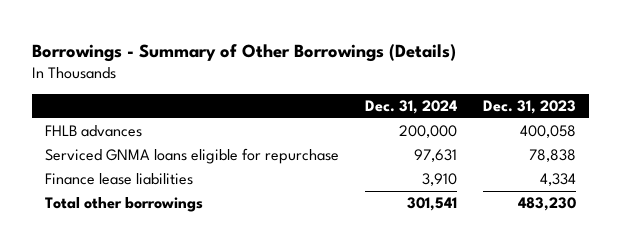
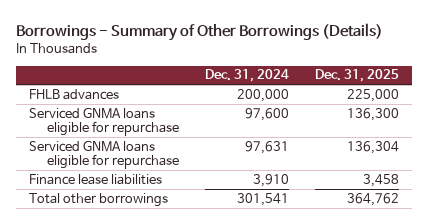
[483,100,577,115] Dec. 31, 2023 -> none
none -> [315,69,400,83] Dec. 31, 2025
none -> [29,106,180,137] Serviced GNMA loans eligible for repurchase

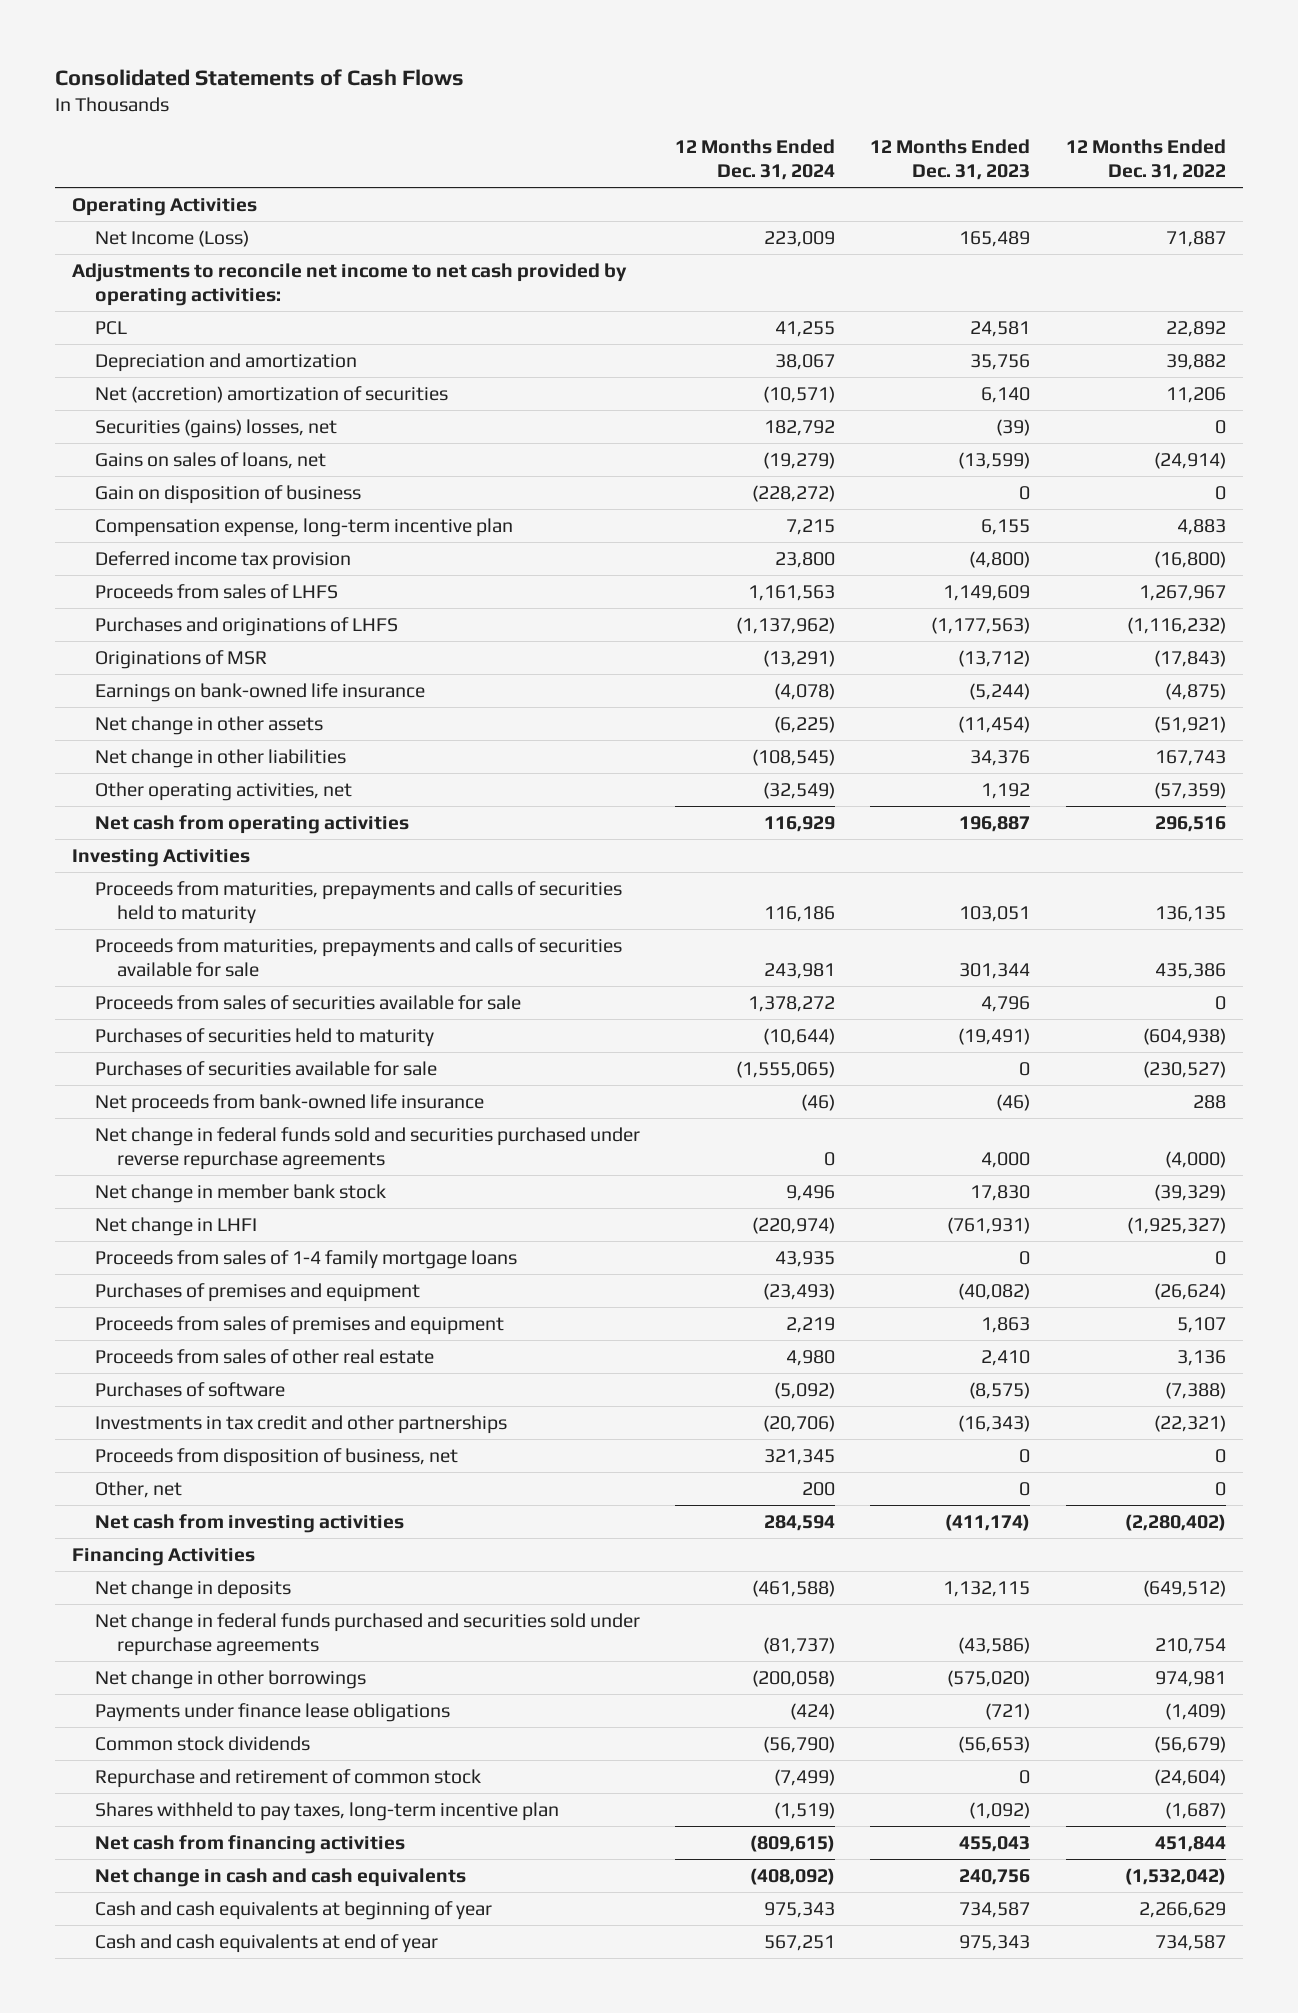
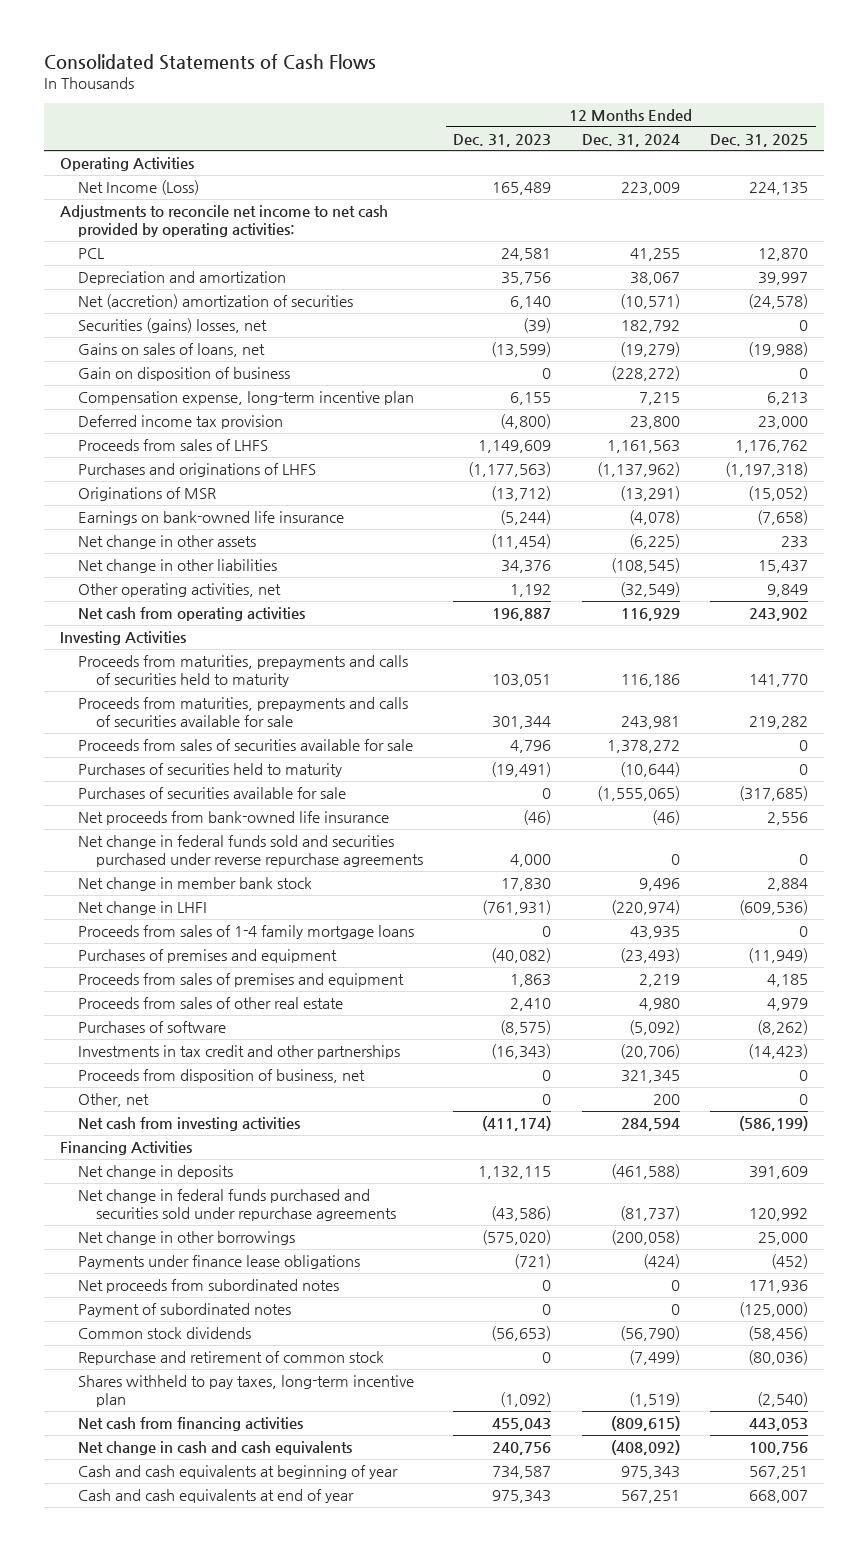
[1065,138,1226,181] 12 Months Ended Dec. 31, 2022 -> none
none -> [710,133,809,147] Dec. 31, 2025
none -> [77,1279,339,1294] Net proceeds from subordinated notes
none -> [77,1303,291,1318] Payment of subordinated notes

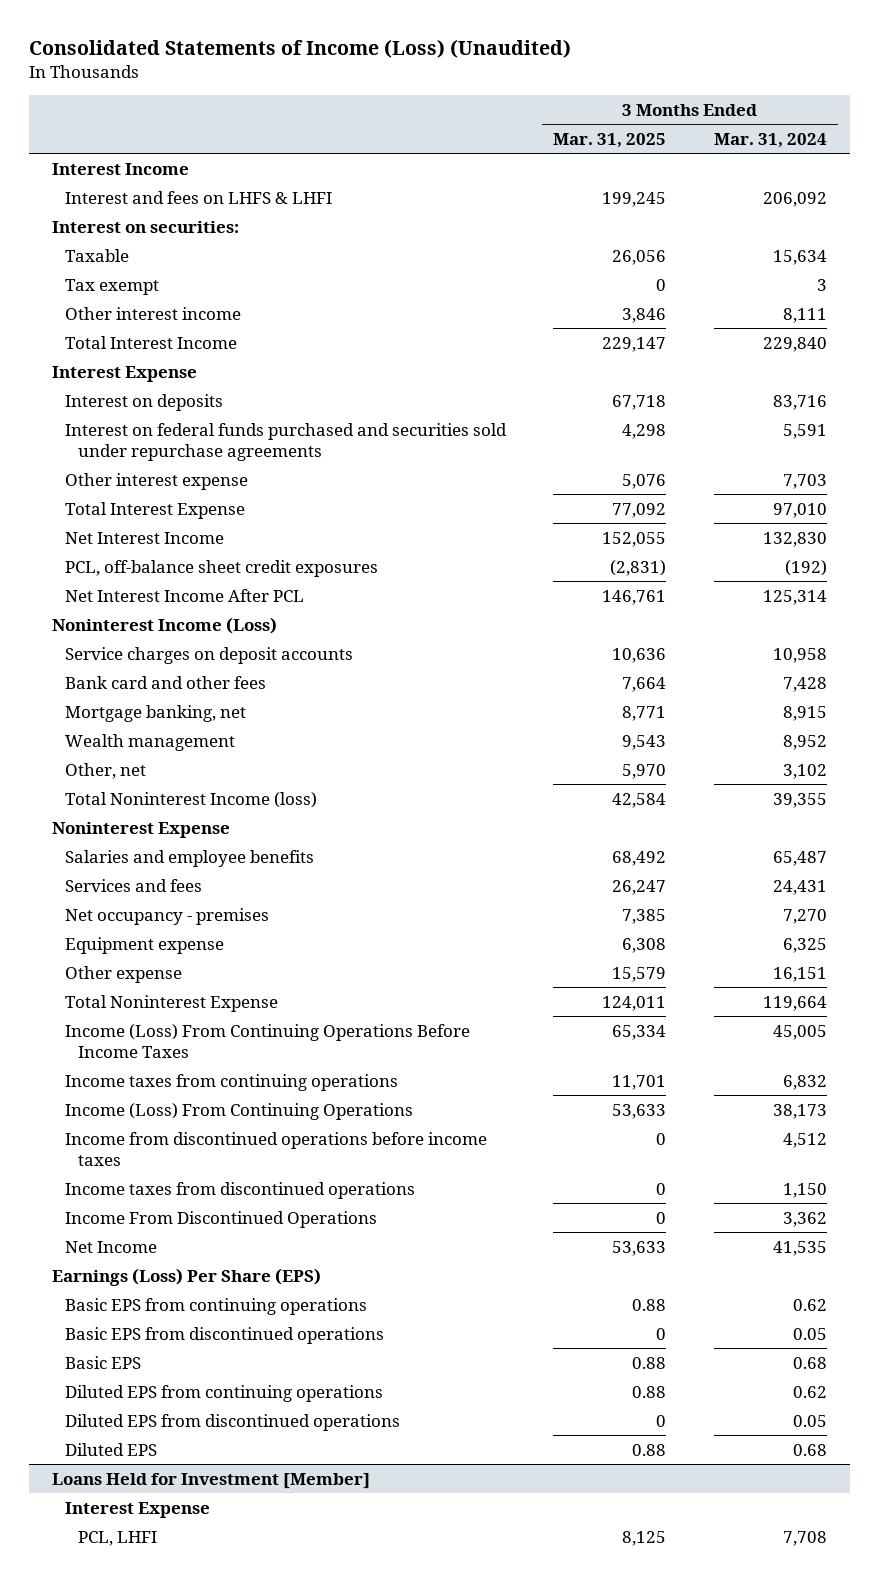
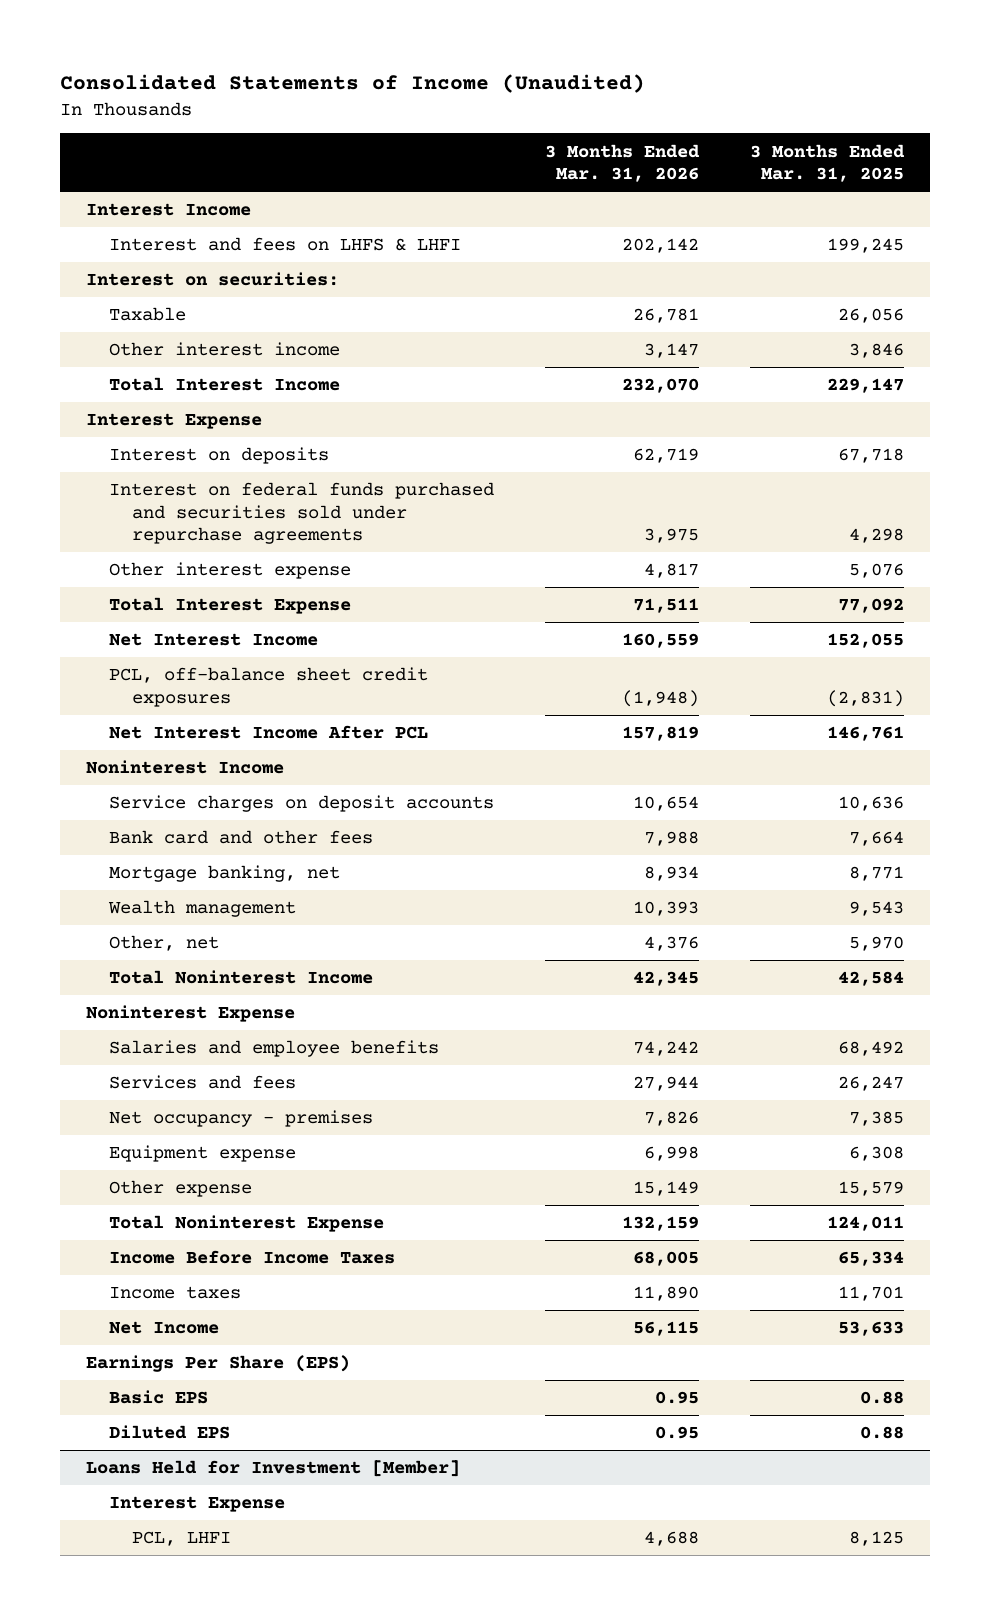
[28,39,571,59] Consolidated Statements of Income (Loss) (Unaudited) -> [60,74,646,94] Consolidated Statements of Income (Unaudited)
[713,132,827,148] Mar. 31, 2024 -> none
none -> [544,143,700,183] 3 Months Ended Mar. 31, 2026
[65,278,160,295] Tax exempt -> none
[52,616,278,634] Noninterest Income (Loss) -> [85,760,284,775] Noninterest Income
[65,791,318,808] Total Noninterest Income (loss) -> [108,970,373,985] Total Noninterest Income
[65,1102,414,1120] Income (Loss) From Continuing Operations -> none
[65,1131,488,1167] Income from discontinued operations before income taxes -> none
[65,1181,416,1199] Income taxes from discontinued operations -> none
[65,1210,378,1228] Income From Discontinued Operations -> none
[65,1023,471,1059] Income (Loss) From Continuing Operations Before Income Taxes -> [108,1250,395,1265] Income Before Income Taxes
[65,1073,399,1091] Income taxes from continuing operations -> [108,1286,241,1300] Income taxes
[65,1297,368,1315] Basic EPS from continuing operations -> none
[65,1326,385,1344] Basic EPS from discontinued operations -> none
[52,1267,322,1286] Earnings (Loss) Per Share (EPS) -> [85,1355,350,1373] Earnings Per Share (EPS)
[65,1384,384,1402] Diluted EPS from continuing operations -> none
[65,1413,401,1431] Diluted EPS from discontinued operations -> none

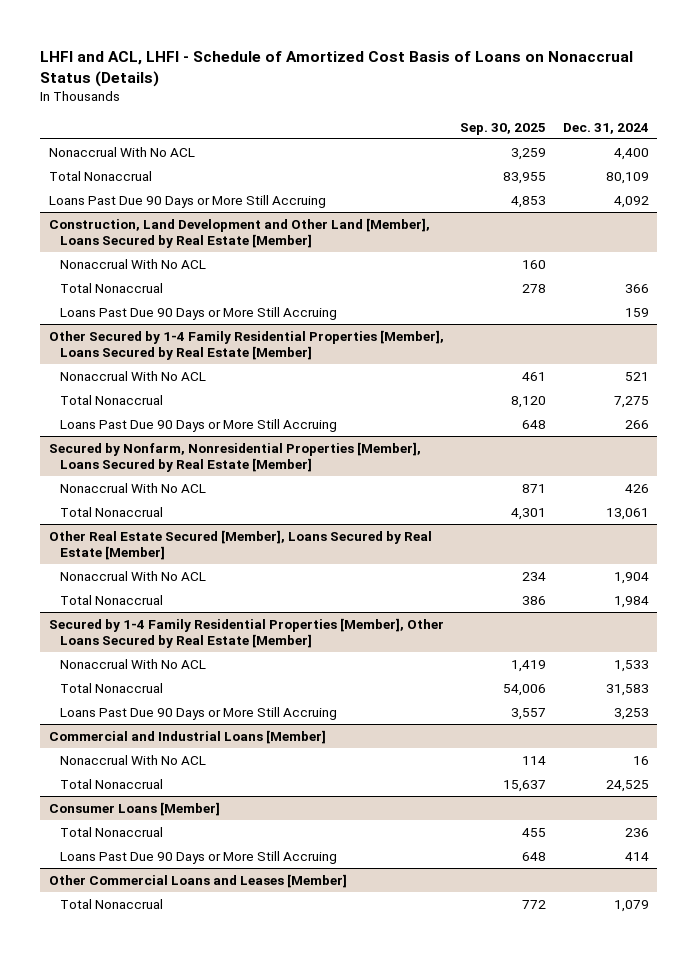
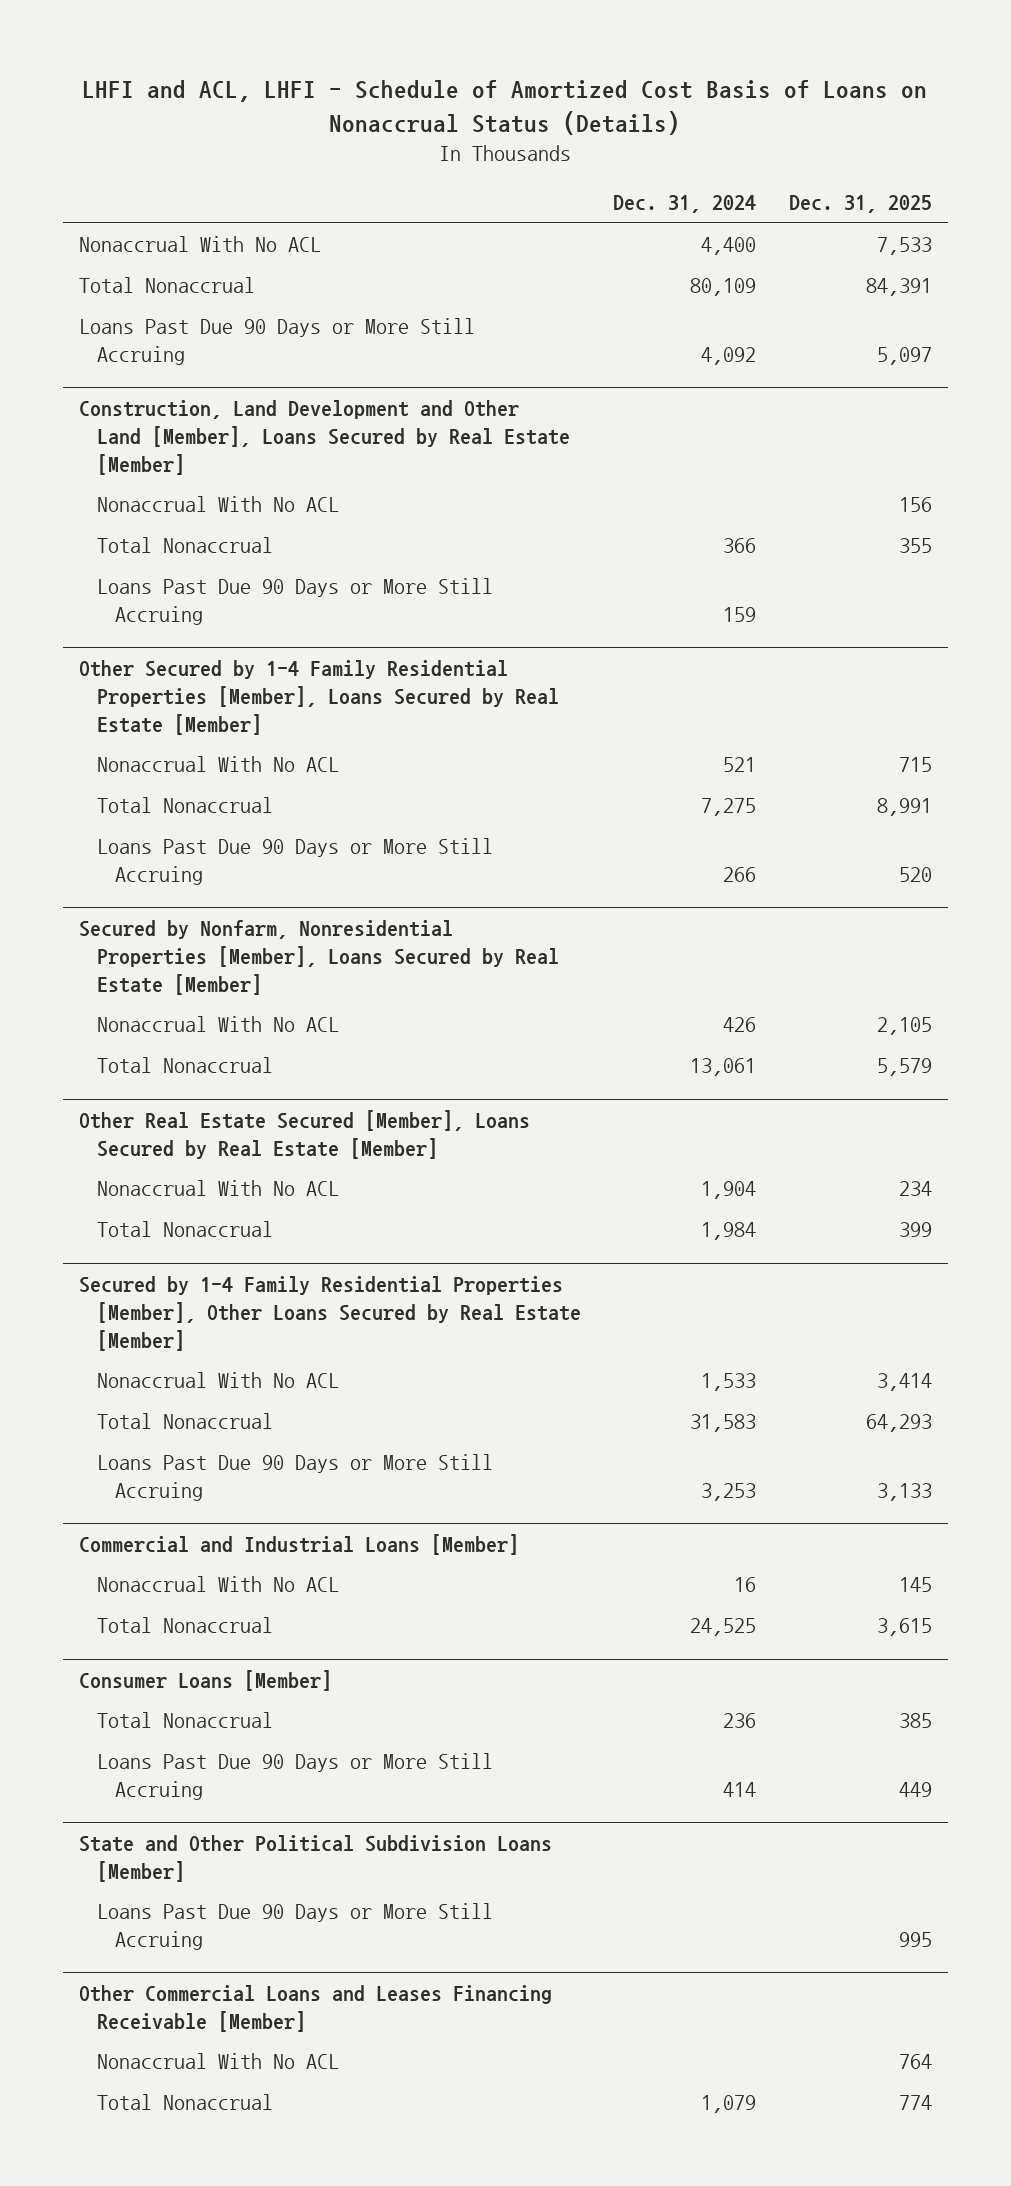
[460,122,547,135] Sep. 30, 2025 -> none
none -> [788,195,932,214] Dec. 31, 2025
none -> [79,1835,553,1882] State and Other Political Subdivision Loans [Member]
none -> [97,1903,494,1951] Loans Past Due 90 Days or More Still Accruing
[48,873,347,888] Other Commercial Loans and Leases [Member] -> [79,1985,553,2032] Other Commercial Loans and Leases Financing Receivable [Member]
none -> [97,2053,340,2070] Nonaccrual With No ACL

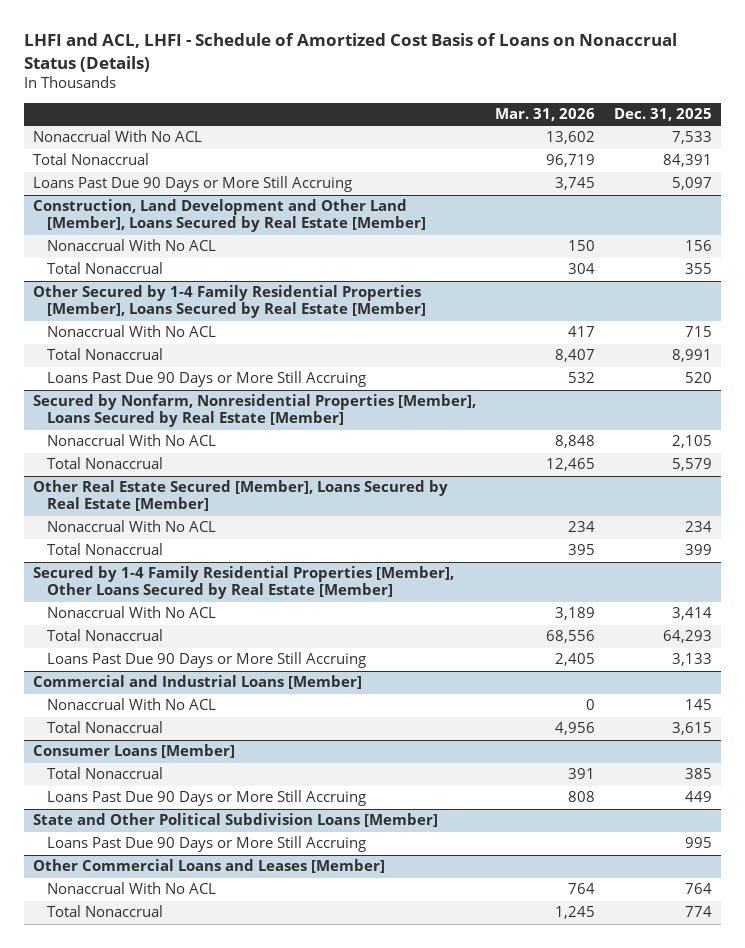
[613,195,757,214] Dec. 31, 2024 -> none
none -> [494,108,595,122] Mar. 31, 2026
[97,578,494,626] Loans Past Due 90 Days or More Still Accruing -> none
[79,1985,553,2032] Other Commercial Loans and Leases Financing Receivable [Member] -> [33,859,386,874] Other Commercial Loans and Leases [Member]

